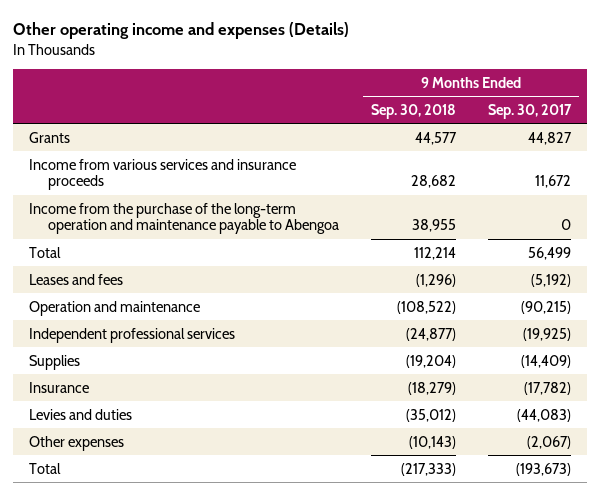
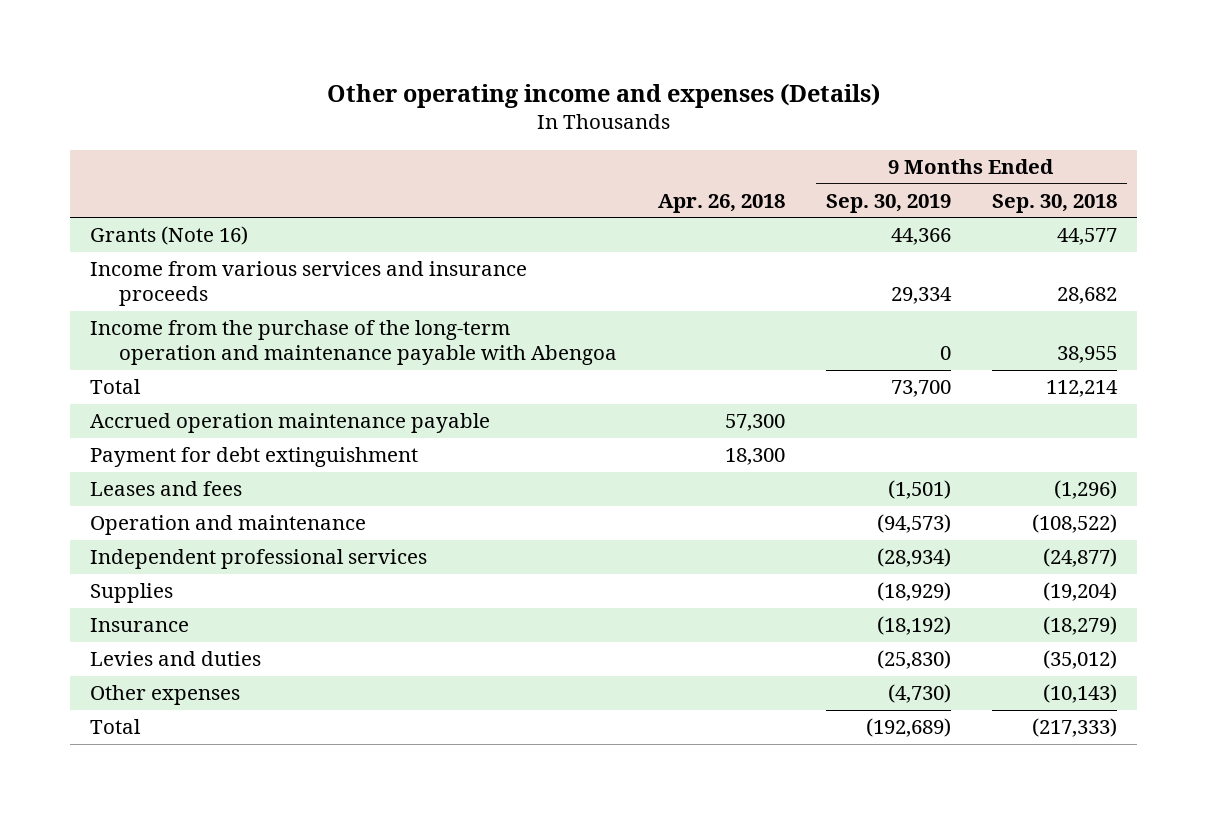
[487,103,572,119] Sep. 30, 2017 -> none
none -> [658,193,786,213] Apr. 26, 2018
none -> [825,193,951,213] Sep. 30, 2019
[28,131,70,143] Grants -> [90,226,249,246] Grants (Note 16)
[28,202,339,235] Income from the purchase of the long-term operation and maintenance payable to Abengoa -> [90,320,618,366] Income from the purchase of the long-term operation and maintenance payable with Abengoa
none -> [90,413,491,434] Accrued operation maintenance payable
none -> [90,447,419,468] Payment for debt extinguishment

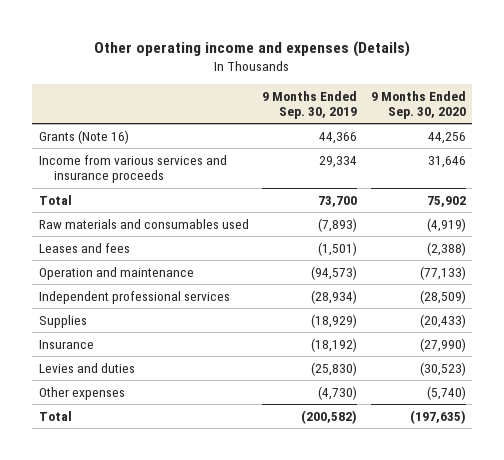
[658,193,786,213] Apr. 26, 2018 -> none
[991,193,1117,213] Sep. 30, 2018 -> none
none -> [370,90,466,120] 9 Months Ended Sep. 30, 2020
[90,320,618,366] Income from the purchase of the long-term operation and maintenance payable with Abengoa -> none
[90,413,491,434] Accrued operation maintenance payable -> none
[90,447,419,468] Payment for debt extinguishment -> none
none -> [38,218,249,229] Raw materials and consumables used
[865,718,951,738] (192,689) -> [301,409,358,424] (200,582)

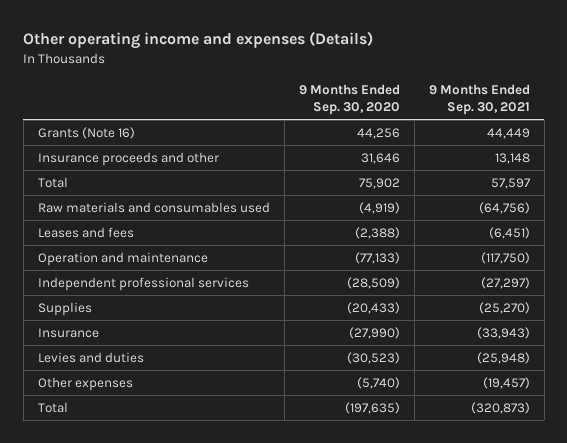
[262,90,358,120] 9 Months Ended Sep. 30, 2019 -> none
none -> [428,83,530,116] 9 Months Ended Sep. 30, 2021
[38,154,227,184] Income from various services and insurance proceeds -> [37,151,219,166] Insurance proceeds and other

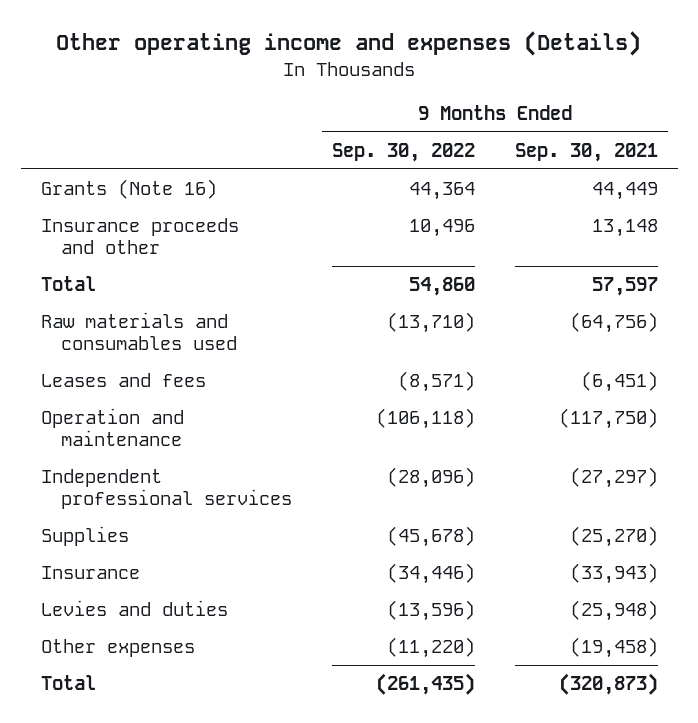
[298,83,400,116] 9 Months Ended Sep. 30, 2020 -> none
none -> [332,142,476,162] Sep. 30, 2022
[482,376,530,389] (19,457) -> [569,637,658,659] (19,458)

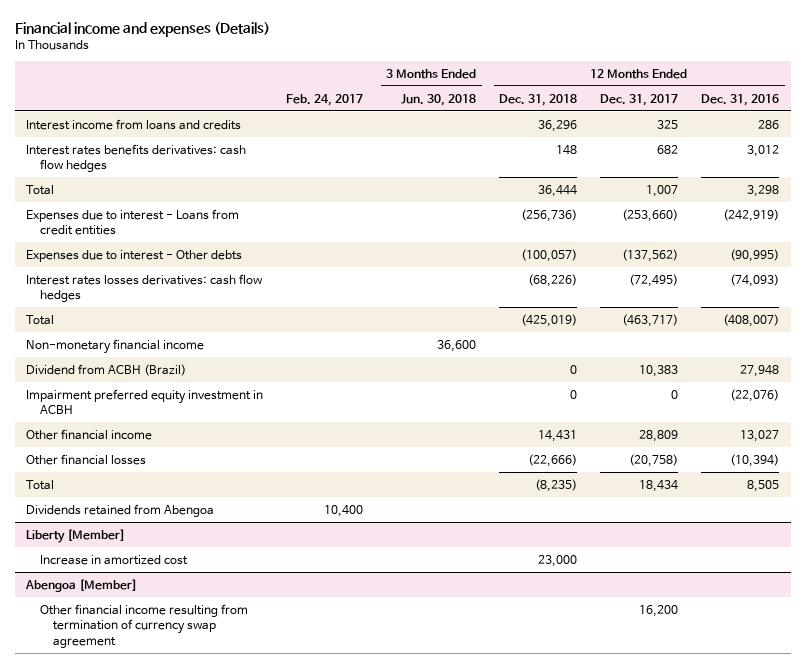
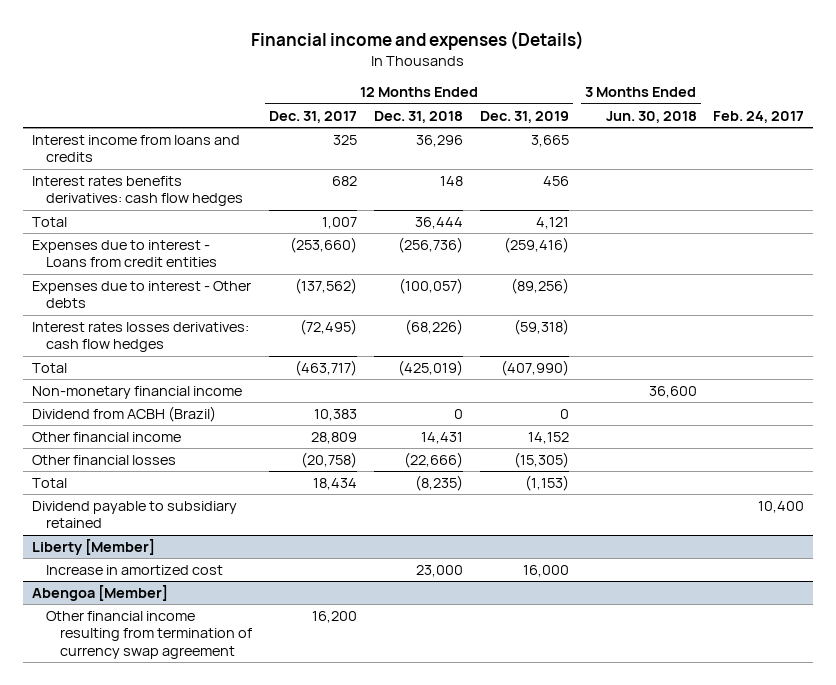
[701,93,780,106] Dec. 31, 2016 -> none
none -> [479,110,569,123] Dec. 31, 2019
[26,388,264,415] Impairment preferred equity investment in ACBH -> none
[26,503,215,517] Dividends retained from Abengoa -> [31,501,237,529] Dividend payable to subsidiary retained

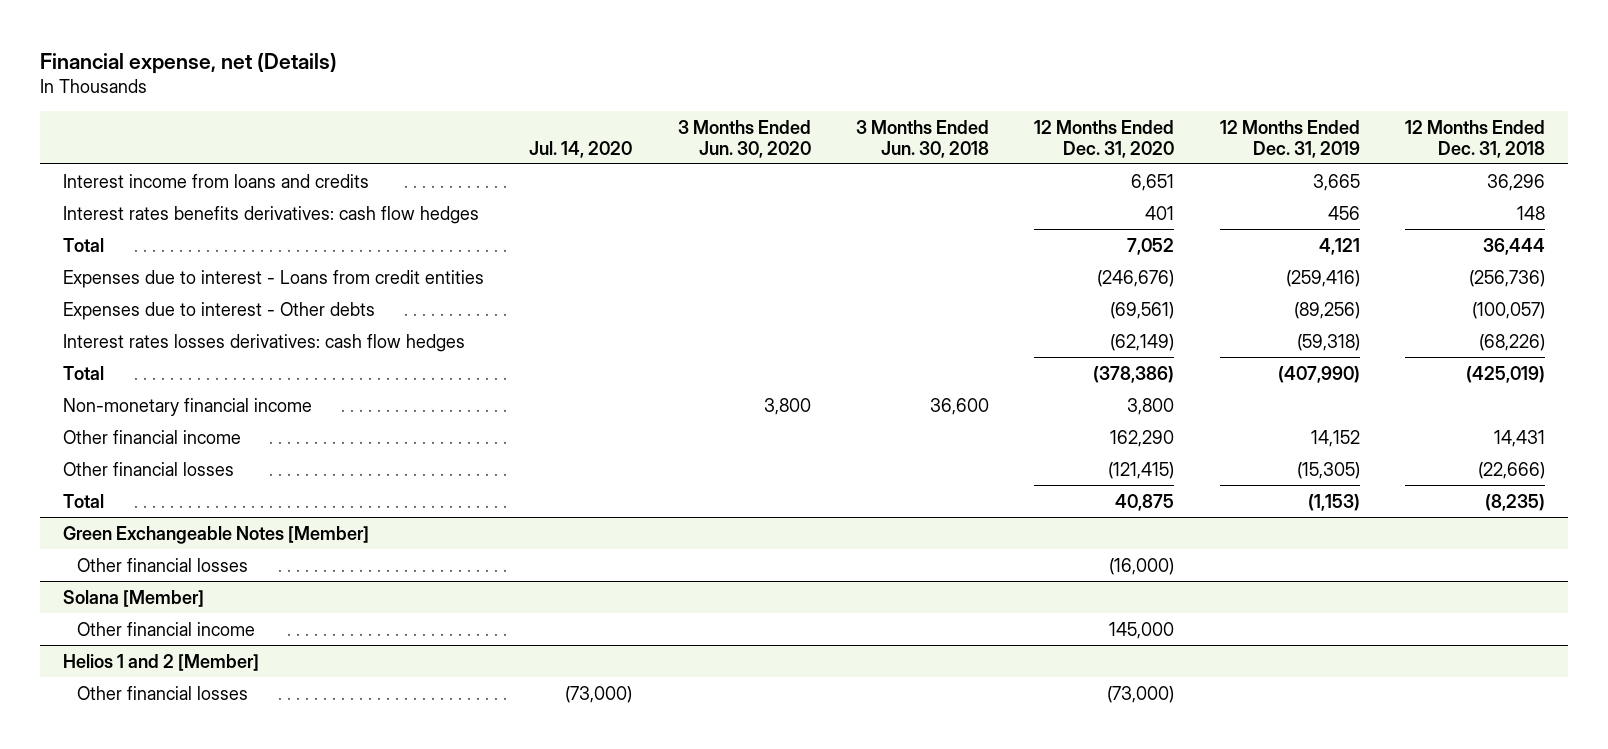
[251,30,585,50] Financial income and expenses (Details) -> [40,51,338,74] Financial expense, net (Details)
[269,110,358,123] Dec. 31, 2017 -> none
[713,110,805,123] Feb. 24, 2017 -> none
none -> [529,140,633,158] Jul. 14, 2020
none -> [677,119,811,158] 3 Months Ended Jun. 30, 2020
none -> [1034,119,1175,158] 12 Months Ended Dec. 31, 2020
[31,406,216,423] Dividend from ACBH (Brazil) -> none
[31,501,237,529] Dividend payable to subsidiary retained -> none
[31,539,155,556] Liberty [Member] -> none
[45,565,223,576] Increase in amortized cost -> none
[31,585,168,602] Abengoa [Member] -> none
[45,611,253,659] Other financial income resulting from termination of currency swap agreement -> none
none -> [63,525,370,544] Green Exchangeable Notes [Member]
none -> [77,557,249,572] Other financial losses
none -> [63,589,205,607] Solana [Member]
none -> [77,621,256,636] Other financial income
none -> [63,653,260,671] Helios 1 and 2 [Member]
none -> [77,685,249,700] Other financial losses

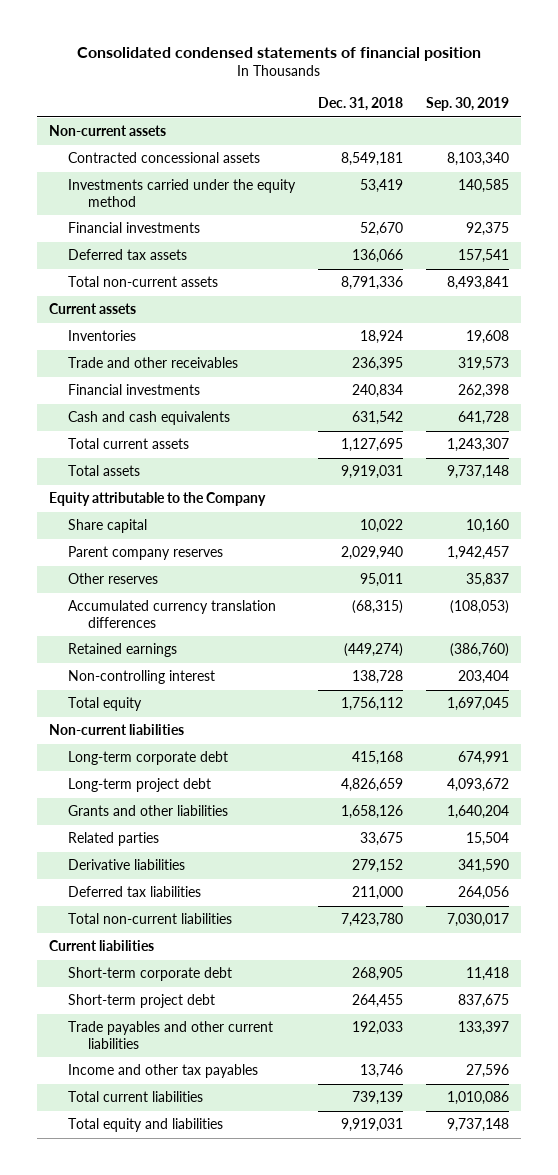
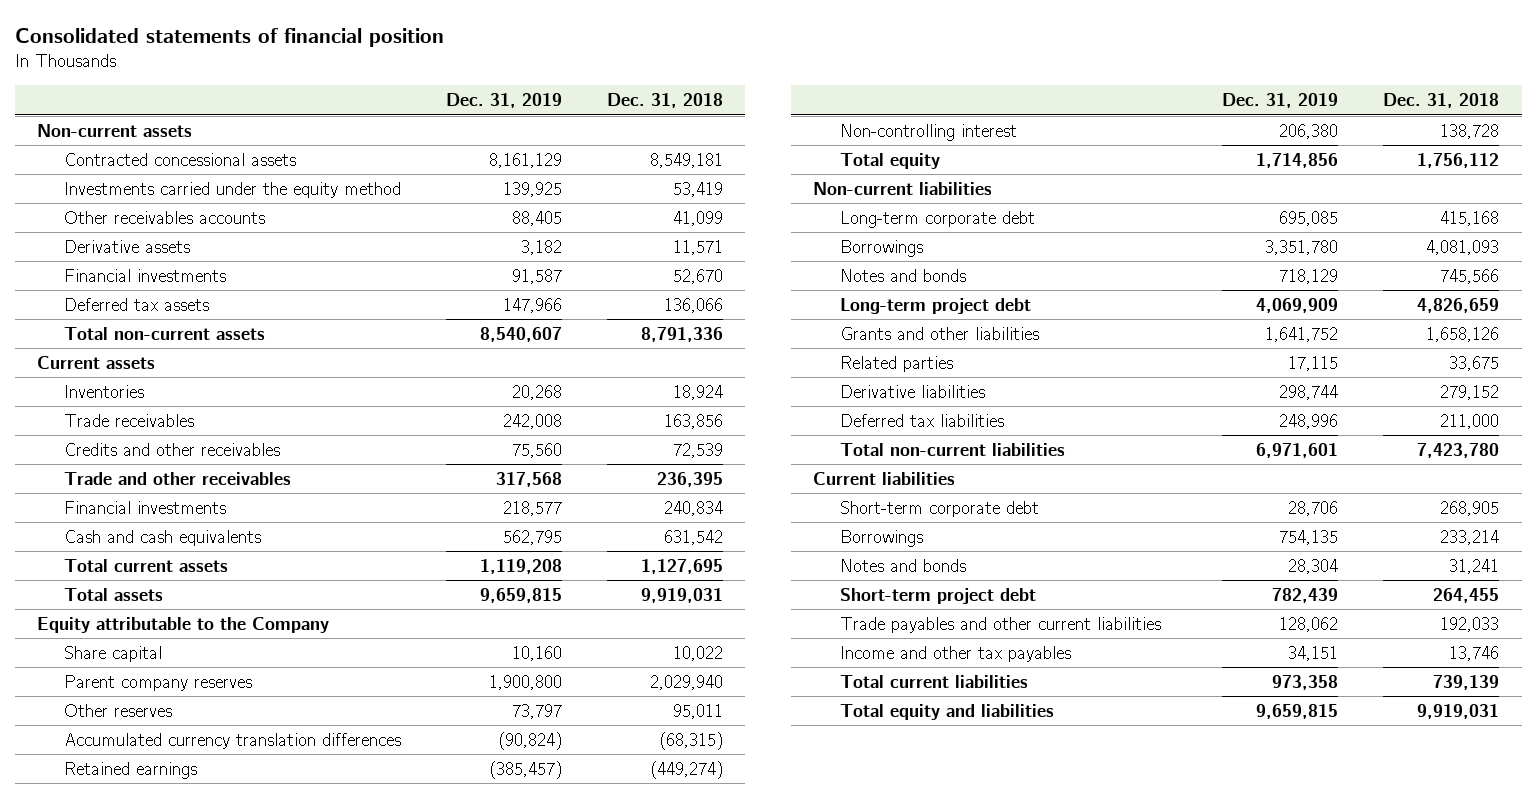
[77,47,482,62] Consolidated condensed statements of financial position -> [14,27,444,47] Consolidated statements of financial position
[426,97,510,112] Sep. 30, 2019 -> none
none -> [446,93,563,109] Dec. 31, 2019
none -> [64,210,266,224] Other receivables accounts
none -> [64,239,191,253] Derivative assets
none -> [64,413,195,427] Trade receivables
none -> [64,442,281,456] Credits and other receivables
none -> [840,239,924,257] Borrowings
none -> [840,268,967,282] Notes and bonds
none -> [840,529,924,547] Borrowings
none -> [840,558,967,572] Notes and bonds

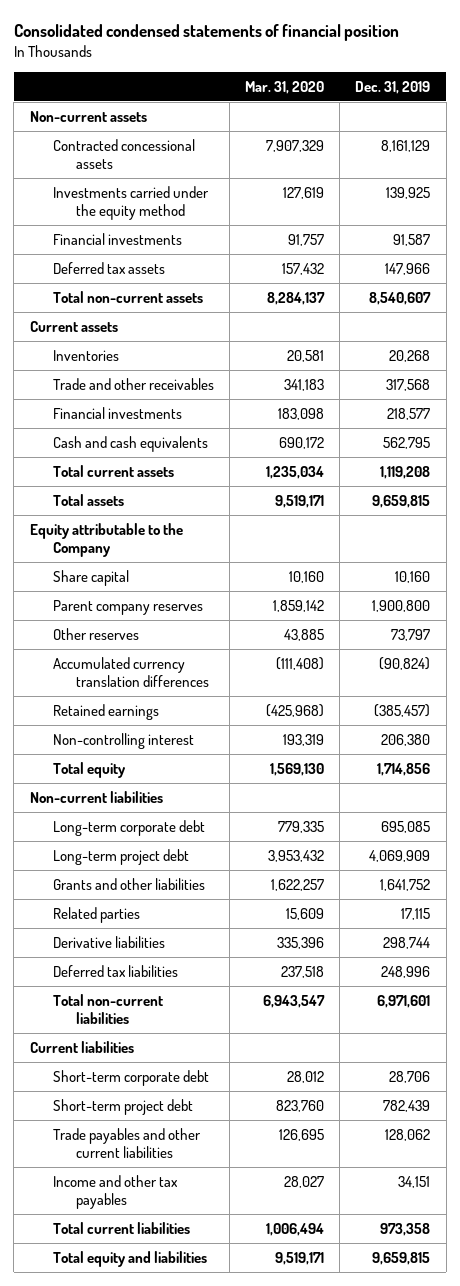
[14,27,444,47] Consolidated statements of financial position -> [13,23,399,41] Consolidated condensed statements of financial position
[607,93,724,109] Dec. 31, 2018 -> none
none -> [245,80,325,94] Mar. 31, 2020
[64,210,266,224] Other receivables accounts -> none
[64,239,191,253] Derivative assets -> none
[64,413,195,427] Trade receivables -> none
[64,442,281,456] Credits and other receivables -> none
[840,239,924,257] Borrowings -> none
[840,268,967,282] Notes and bonds -> none
[840,529,924,547] Borrowings -> none
[840,558,967,572] Notes and bonds -> none

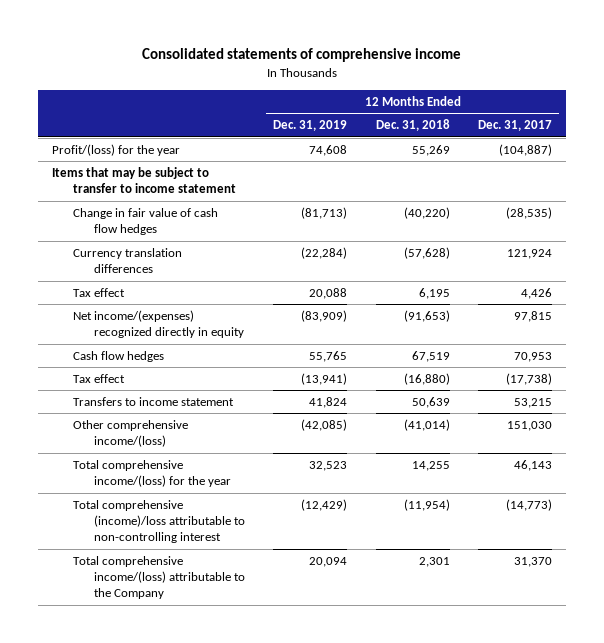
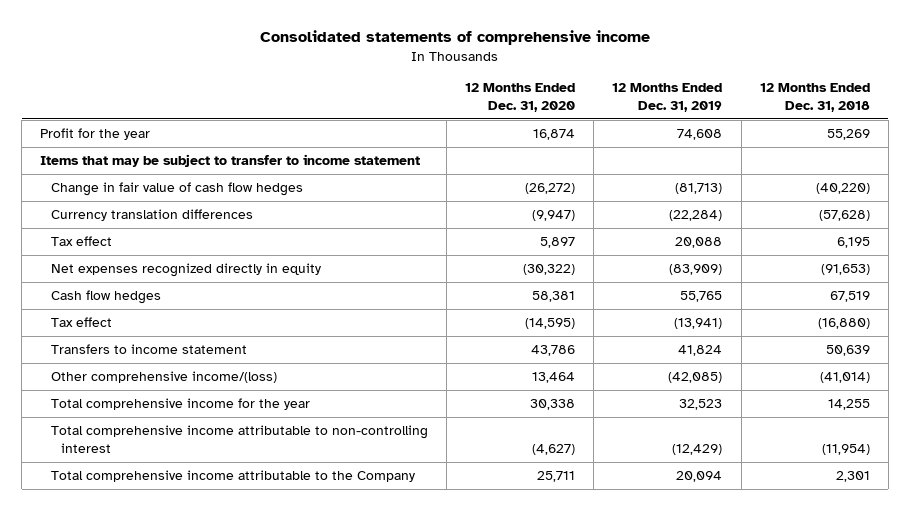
[477,120,552,132] Dec. 31, 2017 -> none
none -> [464,83,575,112] 12 Months Ended Dec. 31, 2020
[52,143,181,156] Profit/(loss) for the year -> [40,128,151,141] Profit for the year
[73,309,245,339] Net income/(expenses) recognized directly in equity -> [50,263,321,278] Net expenses recognized directly in equity
[73,459,232,488] Total comprehensive income/(loss) for the year -> [50,398,310,411] Total comprehensive income for the year
[73,499,246,544] Total comprehensive (income)/loss attributable to non-controlling interest -> [50,425,428,453] Total comprehensive income attributable to non-controlling interest
[73,555,246,600] Total comprehensive income/(loss) attributable to the Company -> [50,470,415,483] Total comprehensive income attributable to the Company

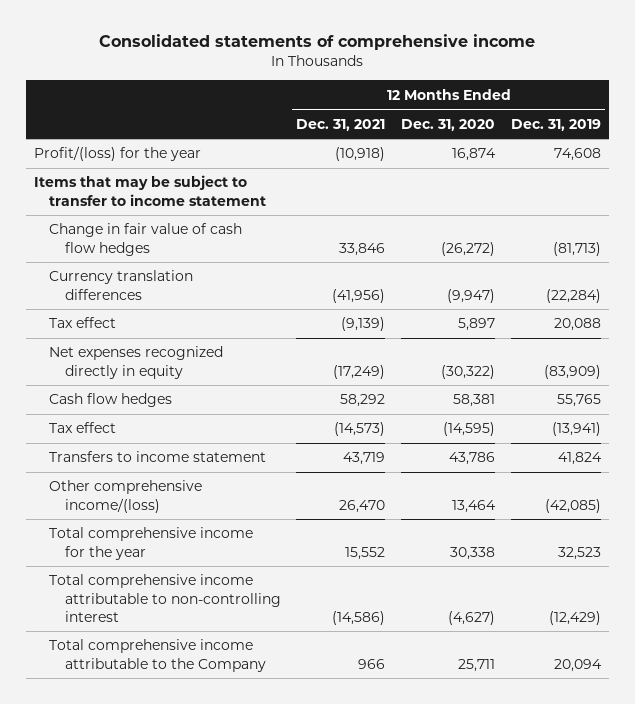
[759,83,870,112] 12 Months Ended Dec. 31, 2018 -> none
none -> [296,118,386,131] Dec. 31, 2021
[40,128,151,141] Profit for the year -> [33,146,201,162] Profit/(loss) for the year

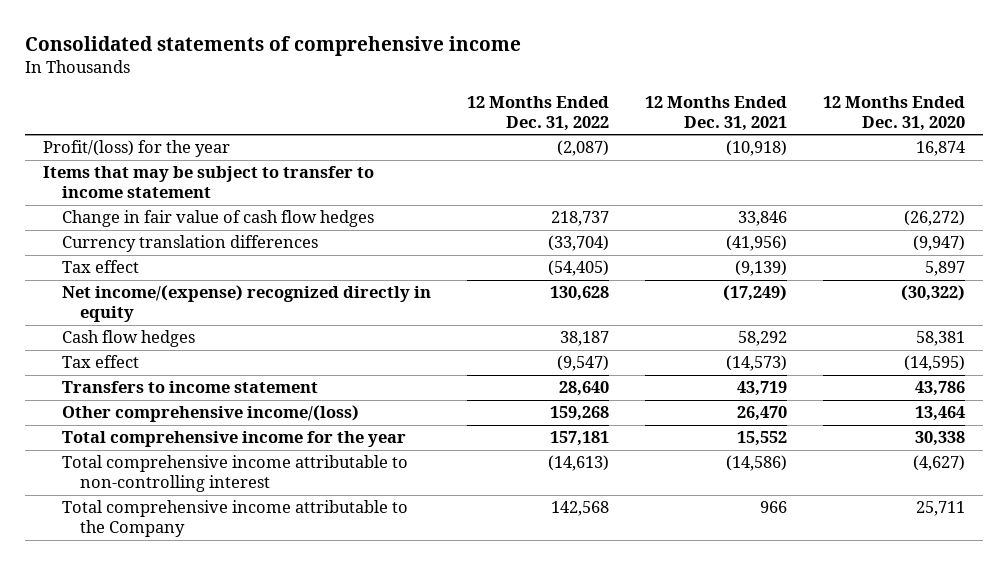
[511,118,602,131] Dec. 31, 2019 -> none
none -> [466,95,609,132] 12 Months Ended Dec. 31, 2022
[49,346,224,379] Net expenses recognized directly in equity -> [61,285,431,323] Net income/(expense) recognized directly in equity

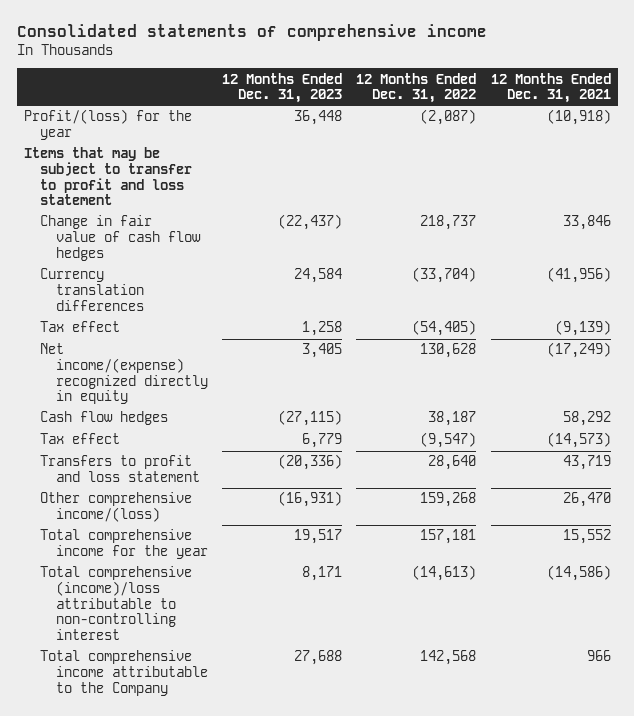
[823,95,966,132] 12 Months Ended Dec. 31, 2020 -> none
none -> [221,72,342,104] 12 Months Ended Dec. 31, 2023
[43,166,375,199] Items that may be subject to transfer to income statement -> [23,147,192,206] Items that may be subject to transfer to profit and loss statement
[61,381,318,394] Transfers to income statement -> [39,455,200,482] Transfers to profit and loss statement
[61,455,408,493] Total comprehensive income attributable to non-controlling interest -> [39,566,192,640] Total comprehensive (income)/loss attributable to non-controlling interest

